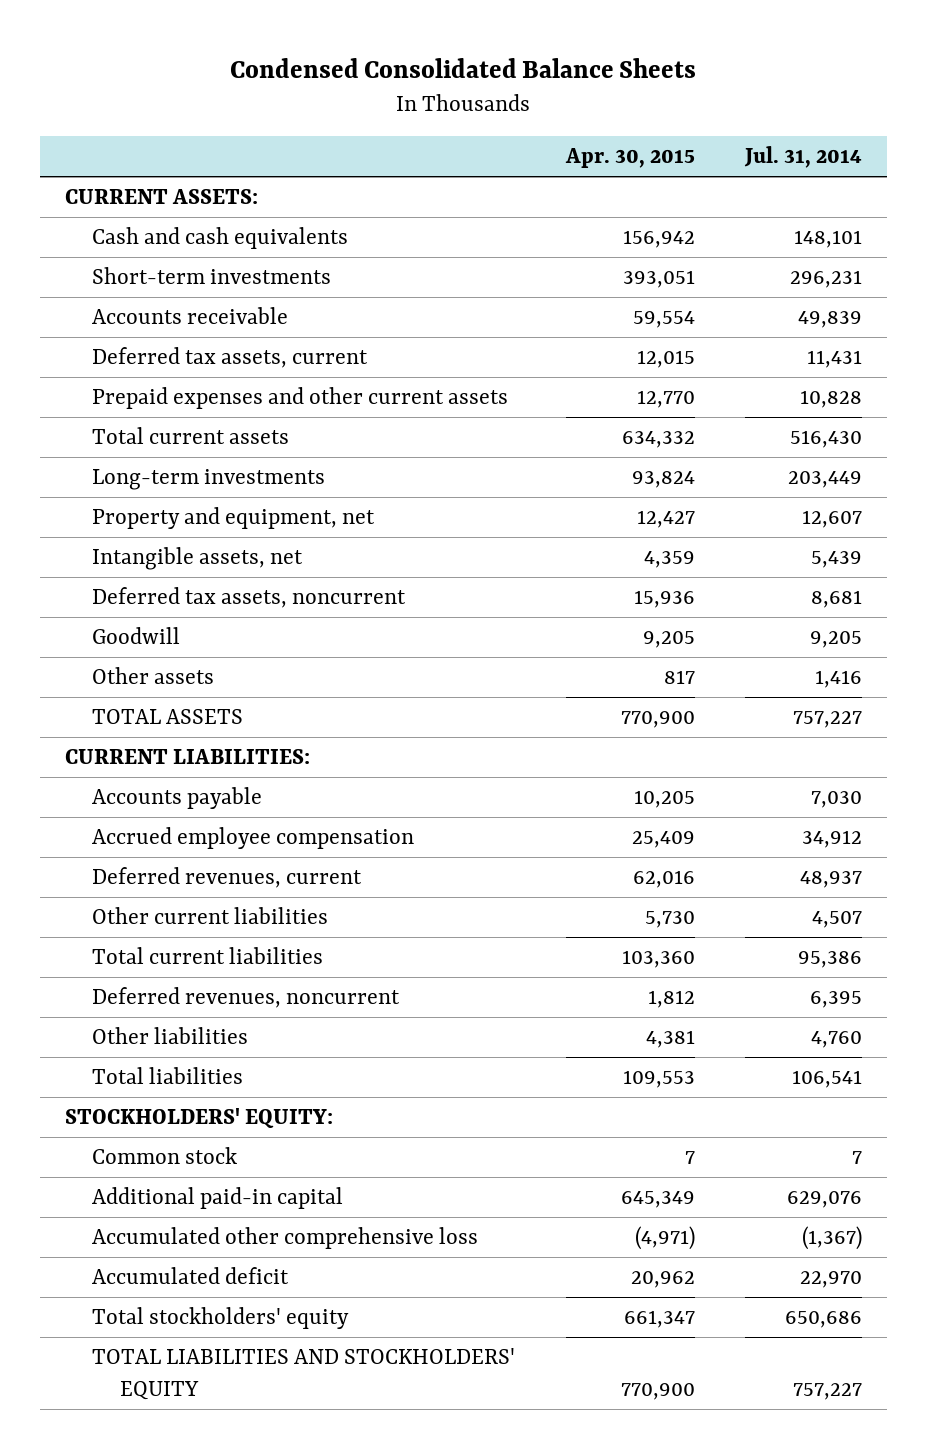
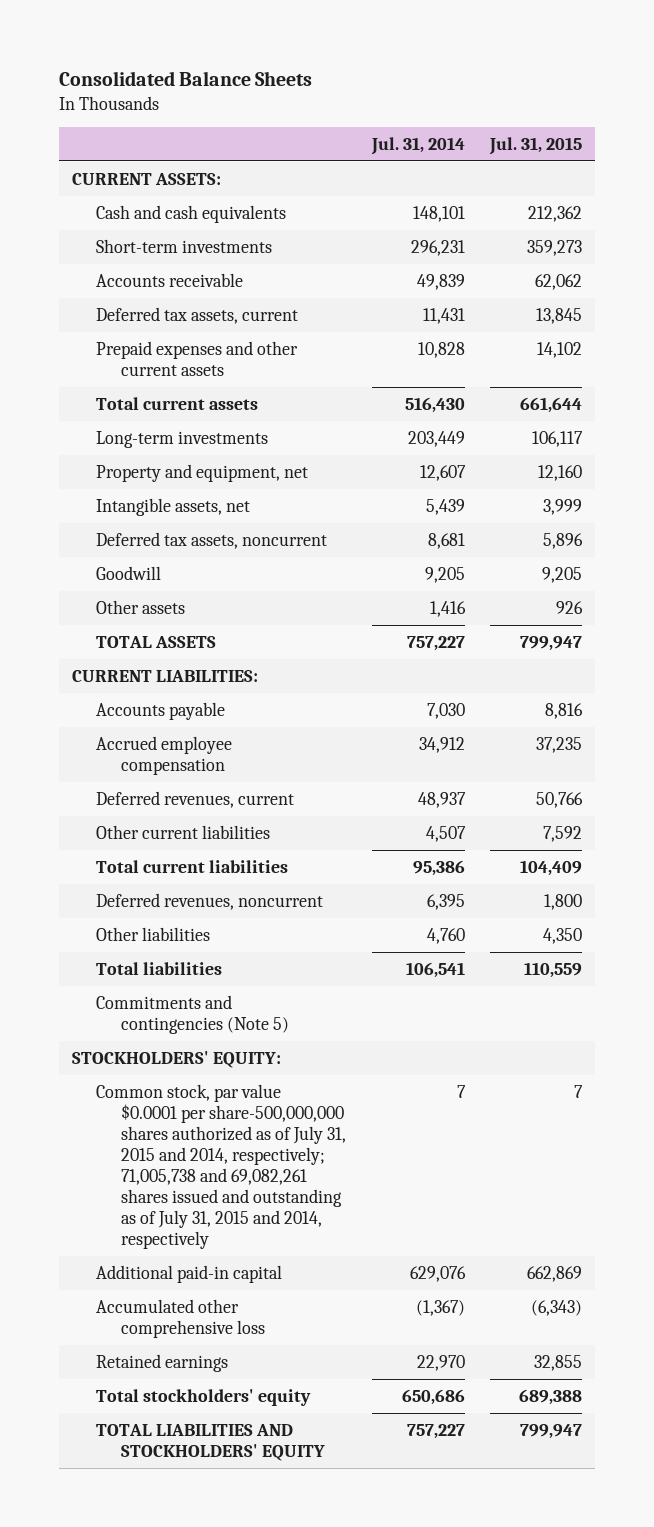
[230,58,697,79] Condensed Consolidated Balance Sheets -> [59,71,313,87] Consolidated Balance Sheets
[564,148,695,169] Apr. 30, 2015 -> none
none -> [488,136,582,155] Jul. 31, 2015
none -> [96,994,290,1034] Commitments and contingencies (Note 5)
[92,1147,238,1165] Common stock -> [96,1083,347,1250] Common stock, par value $0.0001 per share-500,000,000 shares authorized as of July 31, 2015 and 2014, respectively; 71,005,738 and 69,082,261 shares issued and outstanding as of July 31, 2015 and 2014, respectively
[92,1267,290,1285] Accumulated deficit -> [96,1353,229,1372] Retained earnings

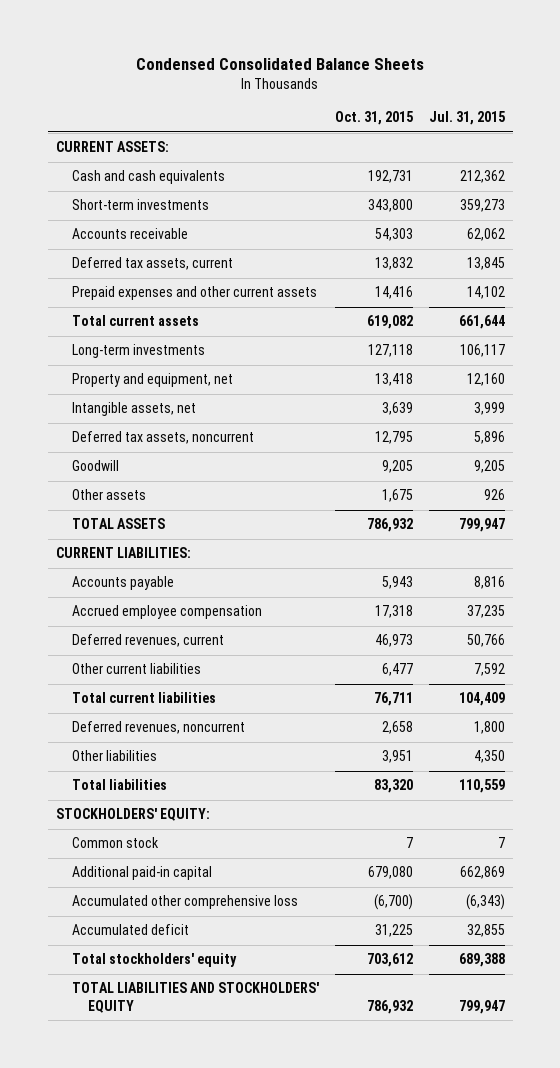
[59,71,313,87] Consolidated Balance Sheets -> [136,57,425,70] Condensed Consolidated Balance Sheets
[370,136,465,155] Jul. 31, 2014 -> none
none -> [334,111,413,126] Oct. 31, 2015
[96,994,290,1034] Commitments and contingencies (Note 5) -> none
[96,1083,347,1250] Common stock, par value $0.0001 per share-500,000,000 shares authorized as of July 31, 2015 and 2014, respectively; 71,005,738 and 69,082,261 shares issued and outstanding as of July 31, 2015 and 2014, respectively -> [71,837,159,849] Common stock
[96,1353,229,1372] Retained earnings -> [71,924,189,936] Accumulated deficit

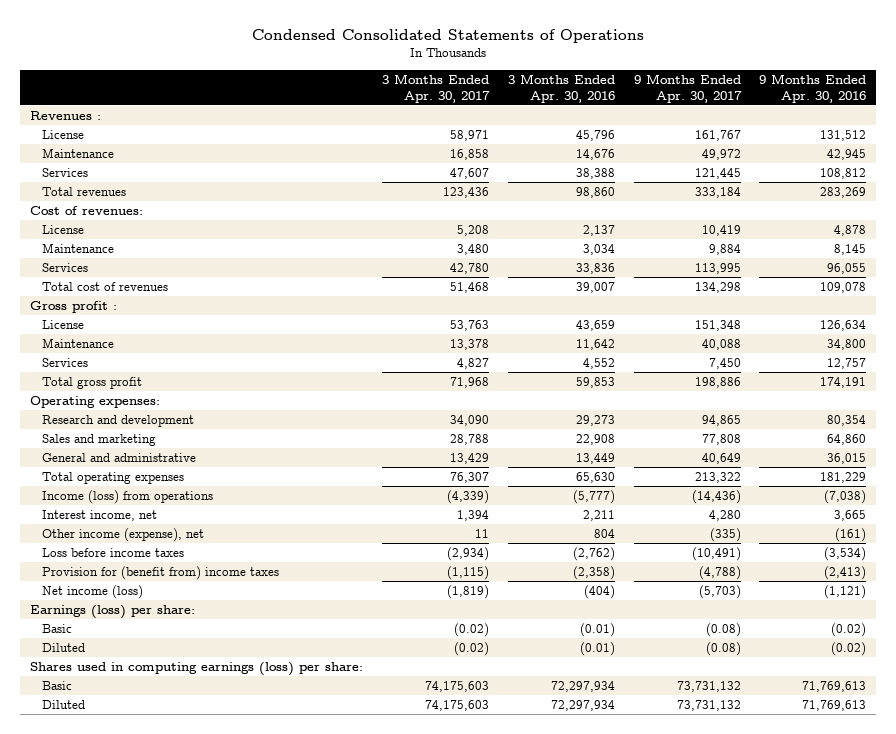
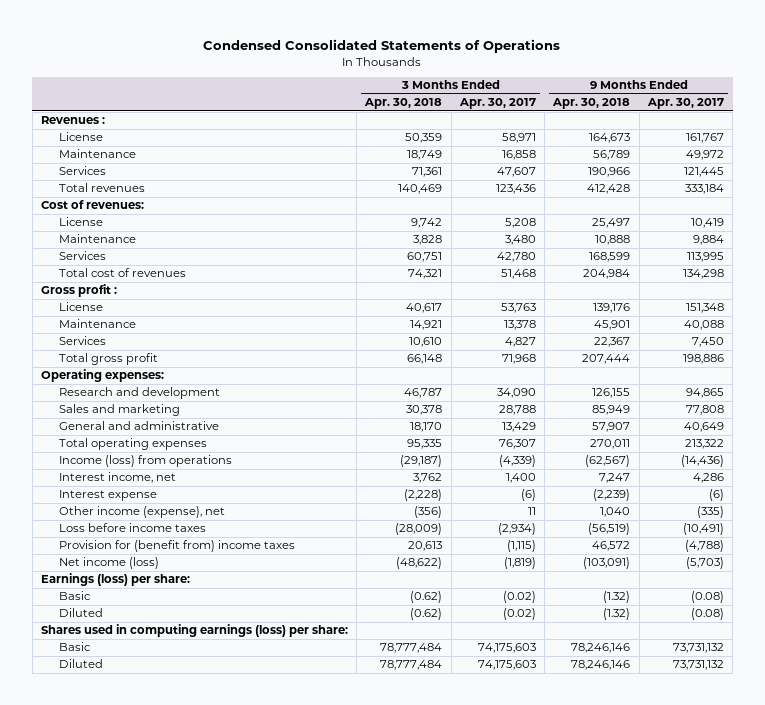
[507,74,615,103] 3 Months Ended Apr. 30, 2016 -> none
[759,74,867,103] 9 Months Ended Apr. 30, 2016 -> none
none -> [364,98,443,110] Apr. 30, 2018
none -> [552,98,631,110] Apr. 30, 2018
[456,509,489,521] 1,394 -> [505,473,536,484] 1,400
[708,509,741,521] 4,280 -> [692,473,724,484] 4,286
none -> [59,490,158,502] Interest expense

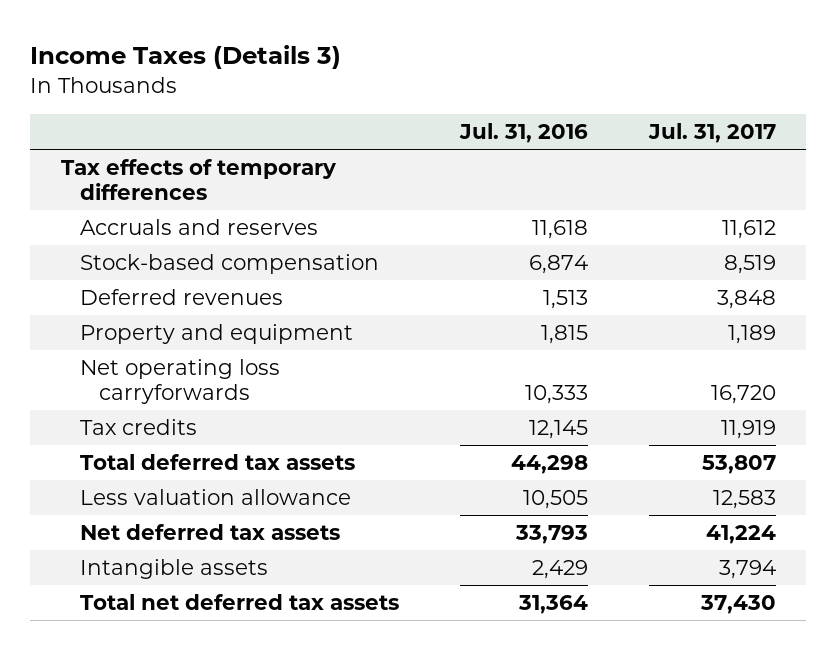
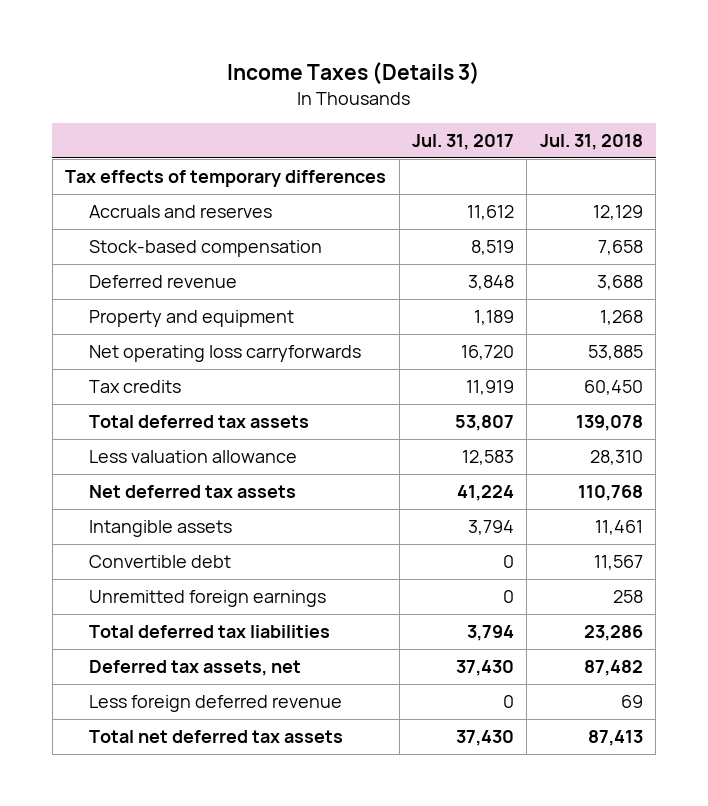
[458,122,588,143] Jul. 31, 2016 -> none
none -> [539,133,643,150] Jul. 31, 2018
[80,289,284,306] Deferred revenues -> [88,274,237,288] Deferred revenue
none -> [88,554,231,568] Convertible debt
none -> [88,589,326,607] Unremitted foreign earnings
none -> [88,624,330,638] Total deferred tax liabilities
none -> [88,659,301,676] Deferred tax assets, net
none -> [88,694,342,712] Less foreign deferred revenue

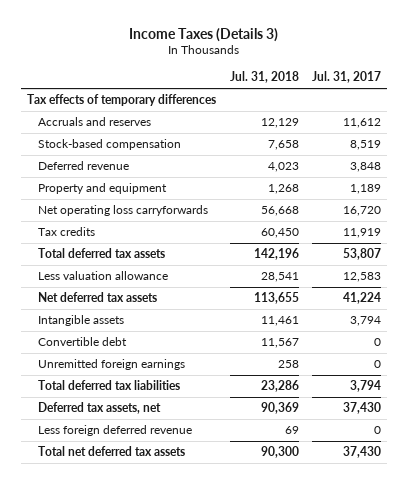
[596,274,643,290] 3,688 -> [267,162,299,173] 4,023
[587,344,643,360] 53,885 -> [260,206,299,217] 56,668
[575,414,643,431] 139,078 -> [253,248,299,261] 142,196
[589,449,643,465] 28,310 -> [260,272,299,283] 28,541
[577,484,643,501] 110,768 -> [253,292,299,305] 113,655
[583,659,643,676] 87,482 -> [260,402,299,415] 90,369
[587,729,643,746] 87,413 -> [260,446,299,459] 90,300

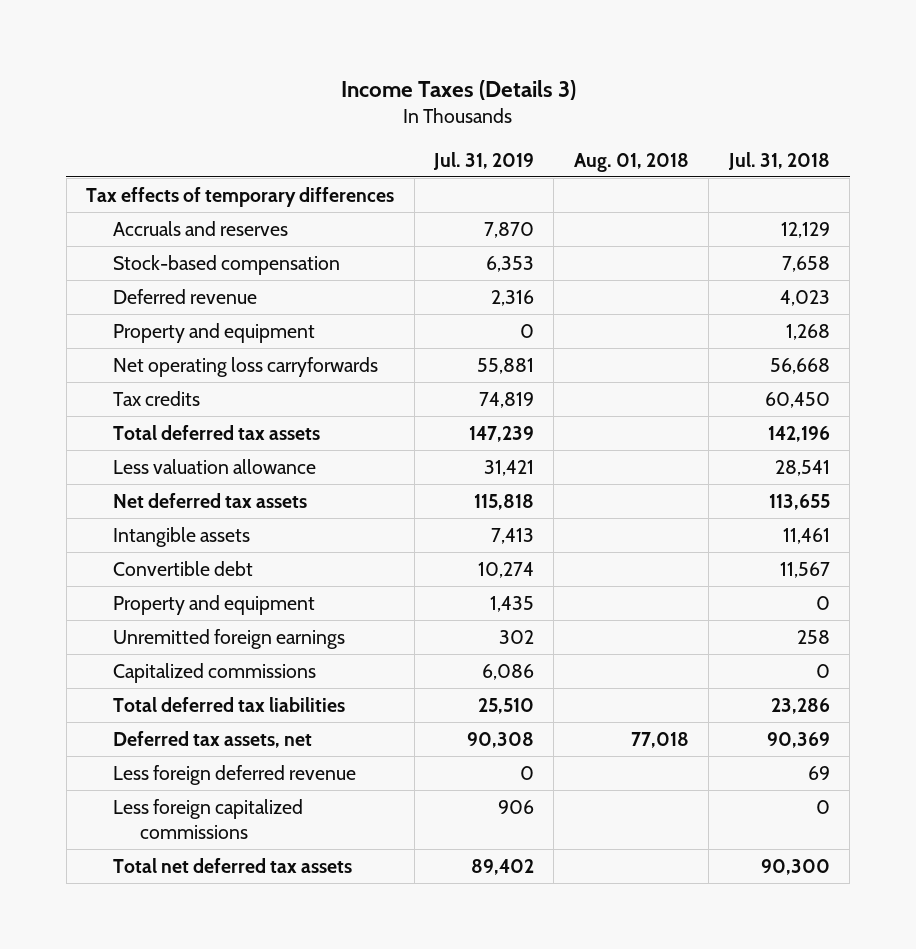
[311,71,381,84] Jul. 31, 2017 -> none
none -> [433,151,535,170] Jul. 31, 2019
none -> [573,152,689,172] Aug. 01, 2018
none -> [113,594,316,615] Property and equipment
none -> [113,662,317,683] Capitalized commissions
none -> [113,798,304,839] Less foreign capitalized commissions

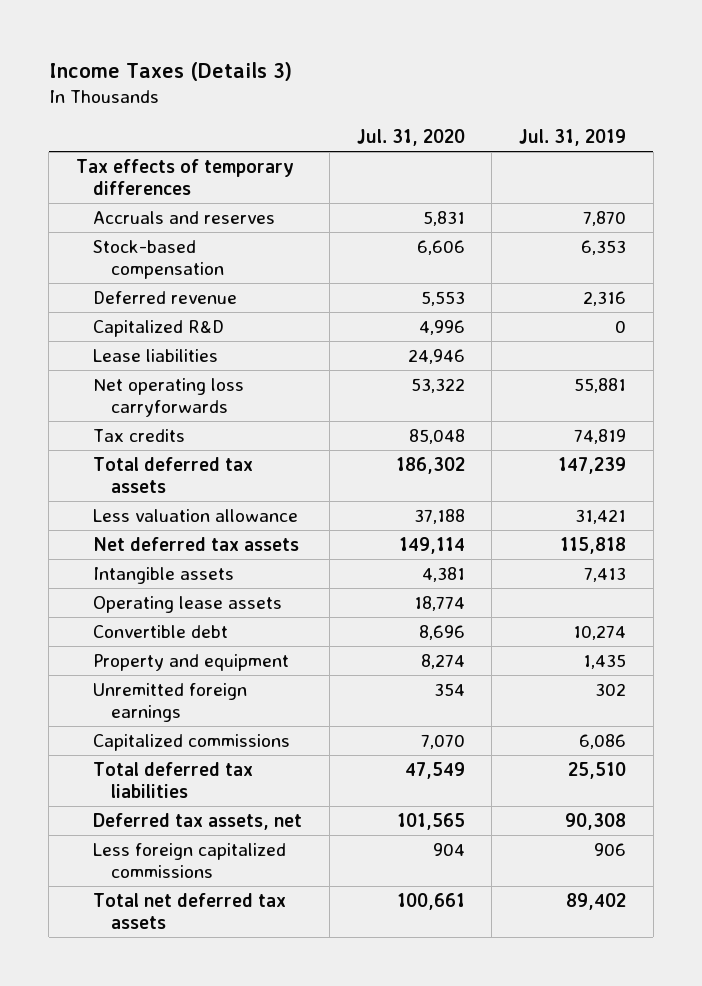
[573,152,689,172] Aug. 01, 2018 -> none
[727,151,830,170] Jul. 31, 2018 -> none
none -> [356,128,465,146] Jul. 31, 2020
[113,322,316,343] Property and equipment -> [93,319,225,337] Capitalized R&D
none -> [93,348,219,362] Lease liabilities
none -> [93,595,283,613] Operating lease assets
[113,764,357,785] Less foreign deferred revenue -> none

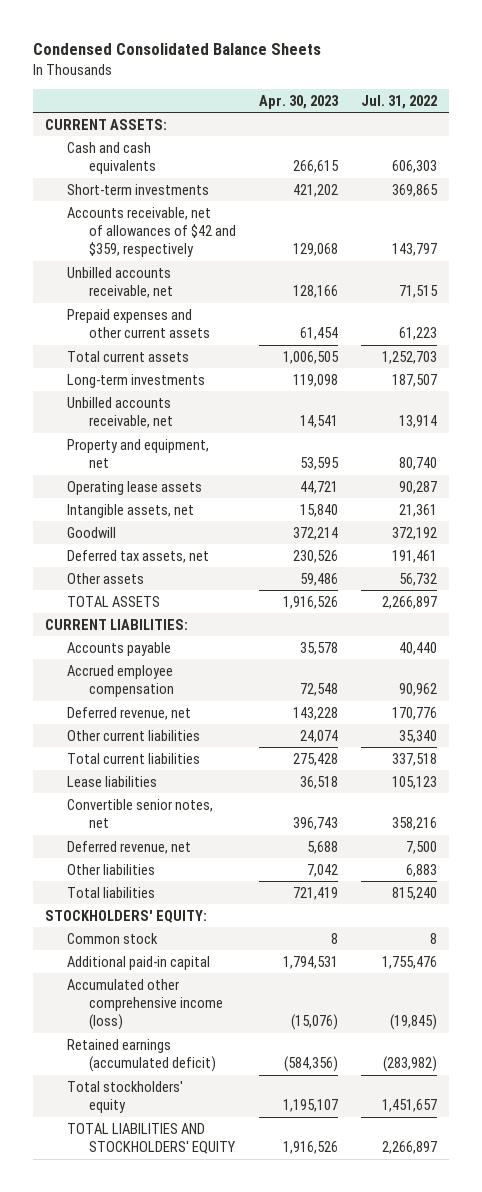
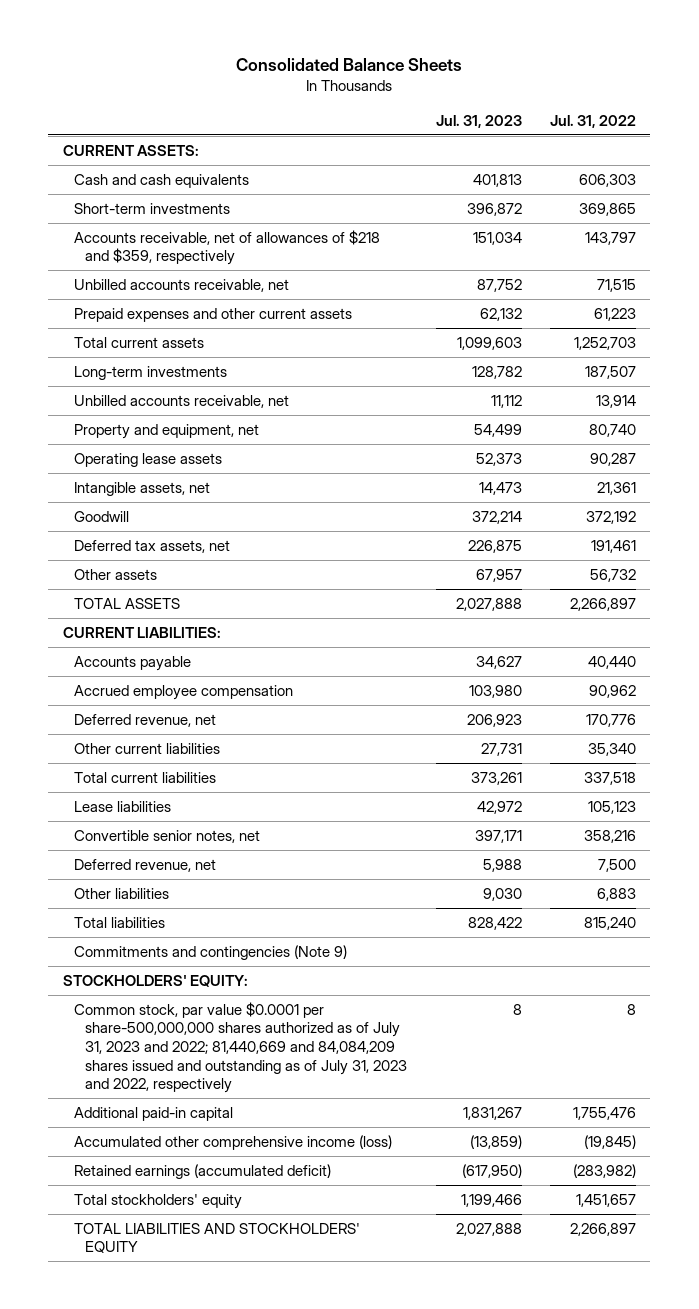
[33,43,322,56] Condensed Consolidated Balance Sheets -> [236,58,463,72] Consolidated Balance Sheets
[259,94,340,109] Apr. 30, 2023 -> none
none -> [435,114,522,128] Jul. 31, 2023
[67,206,237,258] Accounts receivable, net of allowances of $42 and $359, respectively -> [73,229,380,266] Accounts receivable, net of allowances of $218 and $359, respectively
none -> [73,944,347,960] Commitments and contingencies (Note 9)
[67,932,159,944] Common stock -> [73,1001,408,1094] Common stock, par value $0.0001 per share-500,000,000 shares authorized as of July 31, 2023 and 2022; 81,440,669 and 84,084,209 shares issued and outstanding as of July 31, 2023 and 2022, respectively

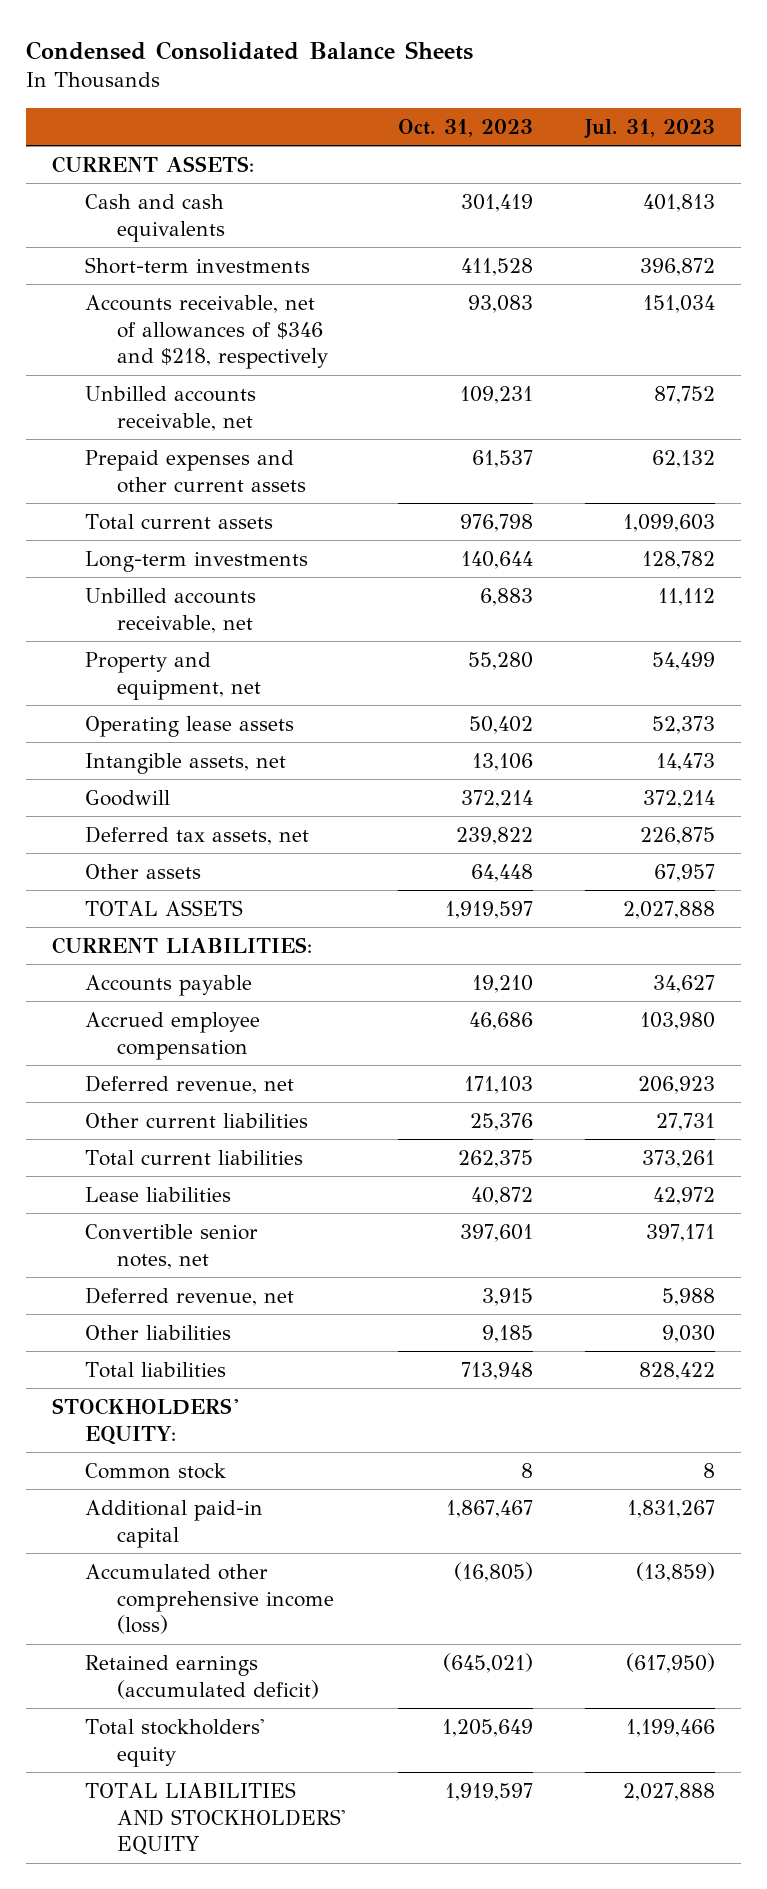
[236,58,463,72] Consolidated Balance Sheets -> [26,40,474,60] Condensed Consolidated Balance Sheets
[550,114,637,128] Jul. 31, 2022 -> none
none -> [397,119,533,138] Oct. 31, 2023
[73,229,380,266] Accounts receivable, net of allowances of $218 and $359, respectively -> [84,294,329,370] Accounts receivable, net of allowances of $346 and $218, respectively
[73,944,347,960] Commitments and contingencies (Note 9) -> none
[73,1001,408,1094] Common stock, par value $0.0001 per share-500,000,000 shares authorized as of July 31, 2023 and 2022; 81,440,669 and 84,084,209 shares issued and outstanding as of July 31, 2023 and 2022, respectively -> [84,1462,226,1479] Common stock

